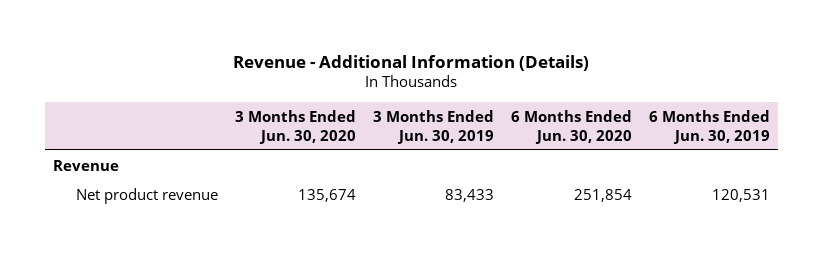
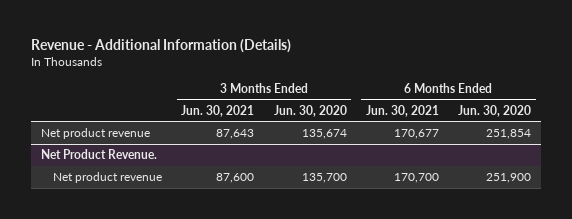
[372,110,494,144] 3 Months Ended Jun. 30, 2019 -> none
[648,110,770,144] 6 Months Ended Jun. 30, 2019 -> none
none -> [181,104,255,117] Jun. 30, 2021
none -> [365,104,439,117] Jun. 30, 2021
[53,159,120,171] Revenue -> none
none -> [40,149,157,160] Net Product Revenue.
none -> [53,172,163,184] Net product revenue

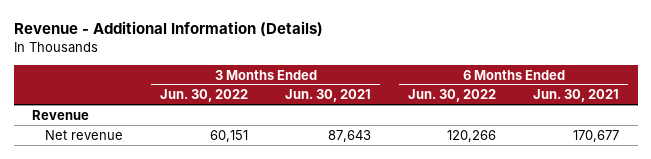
[273,104,347,117] Jun. 30, 2020 -> none
[458,104,532,117] Jun. 30, 2020 -> none
none -> [160,89,249,103] Jun. 30, 2022
none -> [408,89,497,103] Jun. 30, 2022
[40,149,157,160] Net Product Revenue. -> none
[53,172,163,184] Net product revenue -> none
none -> [32,109,90,120] Revenue
[40,128,150,140] Net product revenue -> [45,129,124,140] Net revenue

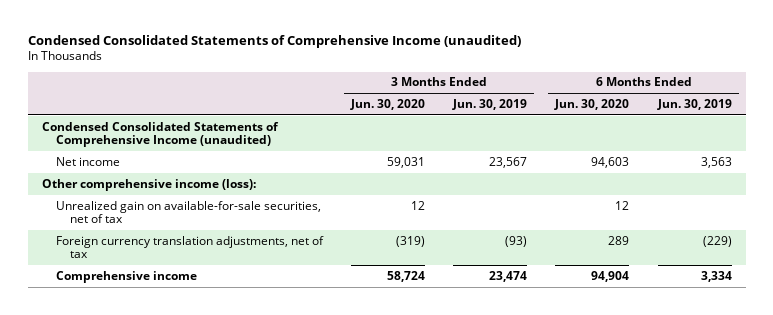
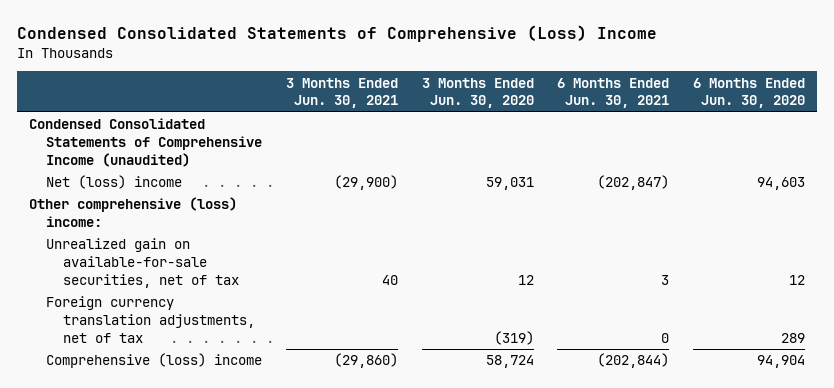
[27,35,521,49] Condensed Consolidated Statements of Comprehensive Income (unaudited) -> [17,24,658,42] Condensed Consolidated Statements of Comprehensive (Loss) Income
[452,99,528,111] Jun. 30, 2019 -> none
[656,99,732,111] Jun. 30, 2019 -> none
none -> [286,77,399,109] 3 Months Ended Jun. 30, 2021
none -> [557,77,670,109] 6 Months Ended Jun. 30, 2021
[55,156,120,166] Net income -> [46,175,183,190] Net (loss) income
[41,178,256,191] Other comprehensive income (loss): -> [29,197,238,227] Other comprehensive (loss) income:
[55,270,197,283] Comprehensive income -> [46,353,263,369] Comprehensive (loss) income

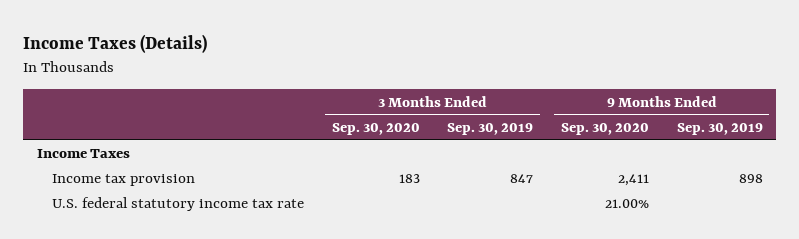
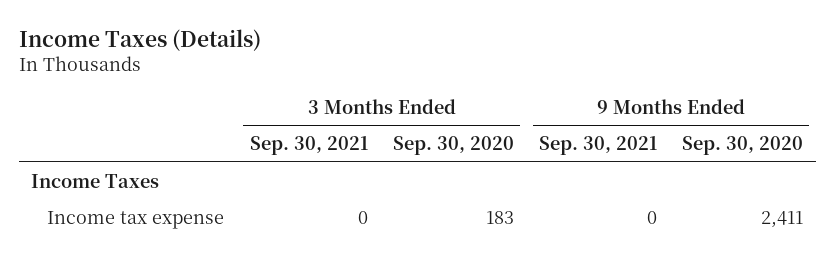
[447,122,534,135] Sep. 30, 2019 -> none
[676,122,763,135] Sep. 30, 2019 -> none
none -> [249,136,368,156] Sep. 30, 2021
none -> [538,136,657,156] Sep. 30, 2021
[52,197,305,212] U.S. federal statutory income tax rate -> none
[52,174,196,187] Income tax provision -> [47,210,225,229] Income tax expense

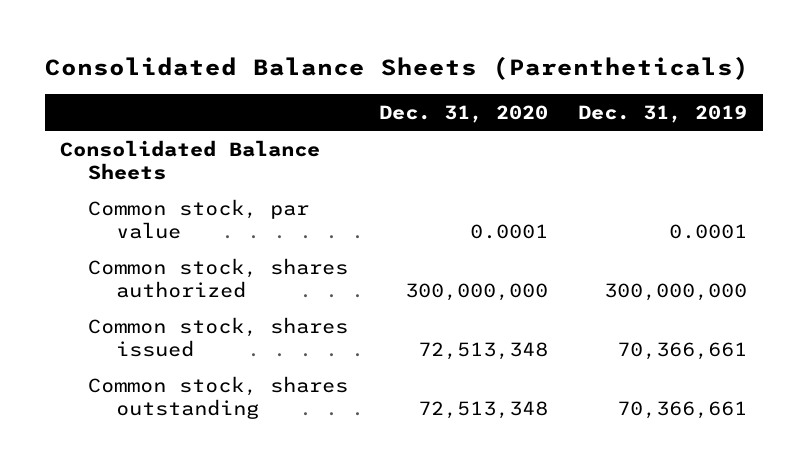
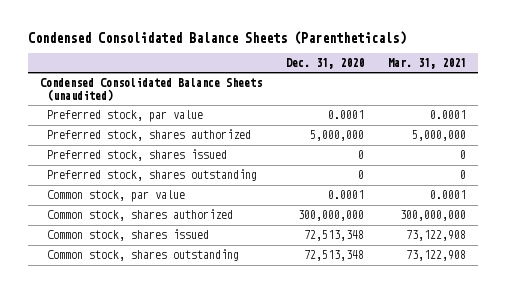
[45,55,750,80] Consolidated Balance Sheets (Parentheticals) -> [27,30,406,45] Condensed Consolidated Balance Sheets (Parentheticals)
[578,104,748,123] Dec. 31, 2019 -> none
none -> [387,58,466,70] Mar. 31, 2021
[60,139,321,180] Consolidated Balance Sheets -> [39,77,262,101] Condensed Consolidated Balance Sheets (unaudited)
none -> [46,110,203,123] Preferred stock, par value
none -> [46,129,251,142] Preferred stock, shares authorized
none -> [46,149,227,162] Preferred stock, shares issued
none -> [46,169,257,182] Preferred stock, shares outstanding

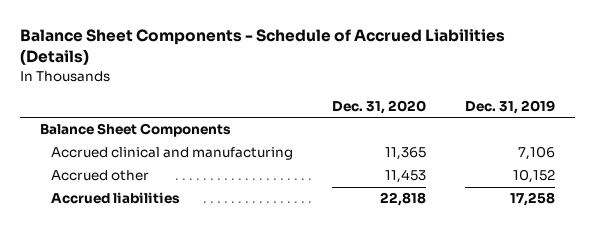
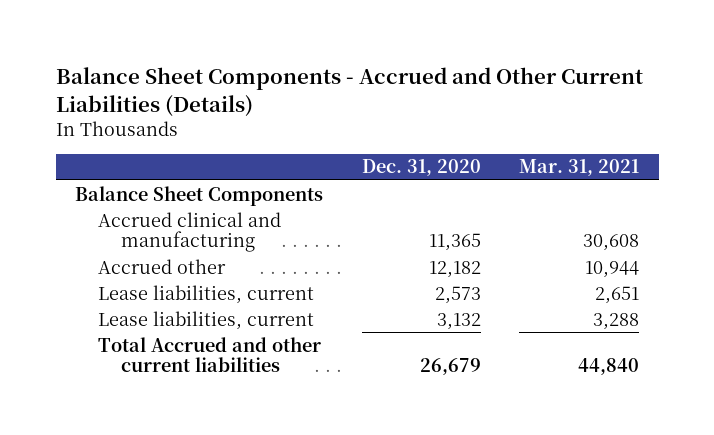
[20,29,506,66] Balance Sheet Components - Schedule of Accrued Liabilities (Details) -> [55,66,643,117] Balance Sheet Components - Accrued and Other Current Liabilities (Details)
[465,99,556,114] Dec. 31, 2019 -> none
none -> [519,159,640,177] Mar. 31, 2021
[384,169,426,184] 11,453 -> [428,260,481,278] 12,182
none -> [98,284,315,304] Lease liabilities, current
none -> [98,310,315,330] Lease liabilities, current
[50,192,180,205] Accrued liabilities -> [98,336,322,373] Total Accrued and other current liabilities
[379,192,426,207] 22,818 -> [419,358,481,376] 26,679

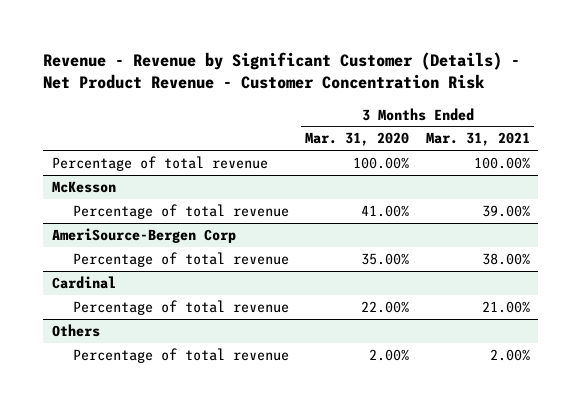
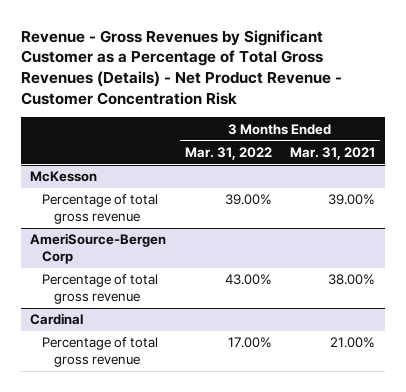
[43,51,521,90] Revenue - Revenue by Significant Customer (Details) - Net Product Revenue - Customer Concentration Risk -> [20,29,342,105] Revenue - Gross Revenues by Significant Customer as a Percentage of Total Gross Revenues (Details) - Net Product Revenue - Customer Concentration Risk
[305,132,410,147] Mar. 31, 2020 -> none
none -> [184,146,272,160] Mar. 31, 2022
[51,155,268,171] Percentage of total revenue -> none
[72,203,289,219] Percentage of total revenue -> [42,194,159,225] Percentage of total gross revenue
[72,251,289,267] Percentage of total revenue -> [42,274,159,305] Percentage of total gross revenue
[51,323,100,337] Others -> none
[72,347,289,363] Percentage of total revenue -> none
[72,299,289,315] Percentage of total revenue -> [42,337,159,368] Percentage of total gross revenue

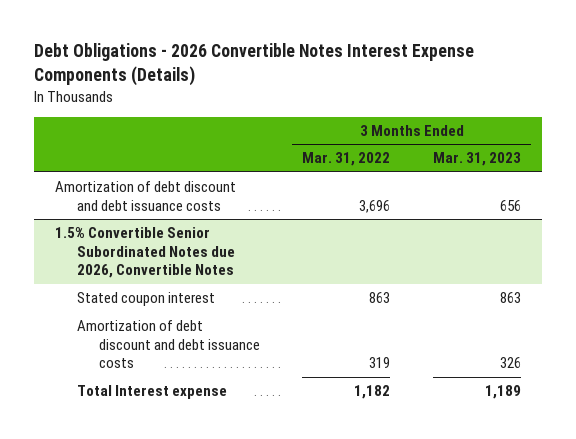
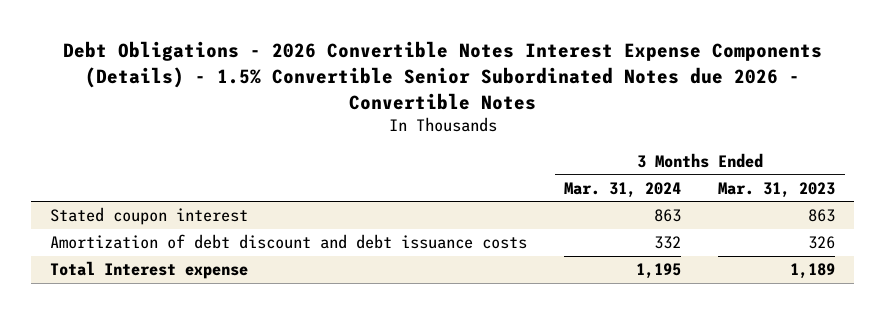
[33,43,474,87] Debt Obligations - 2026 Convertible Notes Interest Expense Components (Details) -> [62,41,822,110] Debt Obligations - 2026 Convertible Notes Interest Expense Components (Details) - 1.5% Convertible Senior Subordinated Notes due 2026 - Convertible Notes
[302,152,391,167] Mar. 31, 2022 -> none
none -> [564,181,682,198] Mar. 31, 2024
[54,181,236,211] Amortization of debt discount and debt issuance costs -> none
[54,227,235,279] 1.5% Convertible Senior Subordinated Notes due 2026, Convertible Notes -> none

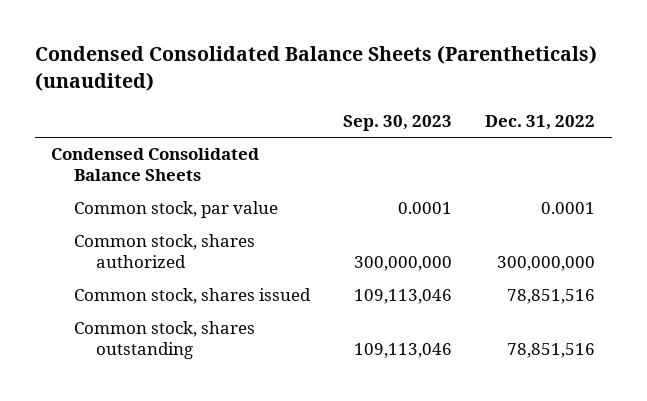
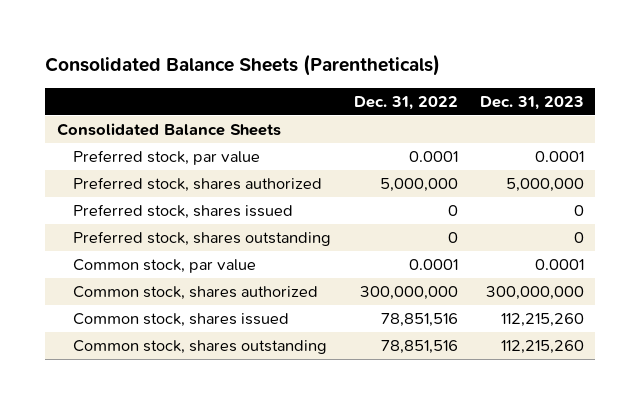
[34,45,597,91] Condensed Consolidated Balance Sheets (Parentheticals) (unaudited) -> [45,54,441,77] Consolidated Balance Sheets (Parentheticals)
[343,114,453,131] Sep. 30, 2023 -> none
none -> [480,95,585,110] Dec. 31, 2023
[51,148,260,182] Condensed Consolidated Balance Sheets -> [56,123,281,137] Consolidated Balance Sheets
none -> [73,150,261,166] Preferred stock, par value
none -> [73,177,323,193] Preferred stock, shares authorized
none -> [73,204,294,220] Preferred stock, shares issued
none -> [73,231,332,247] Preferred stock, shares outstanding

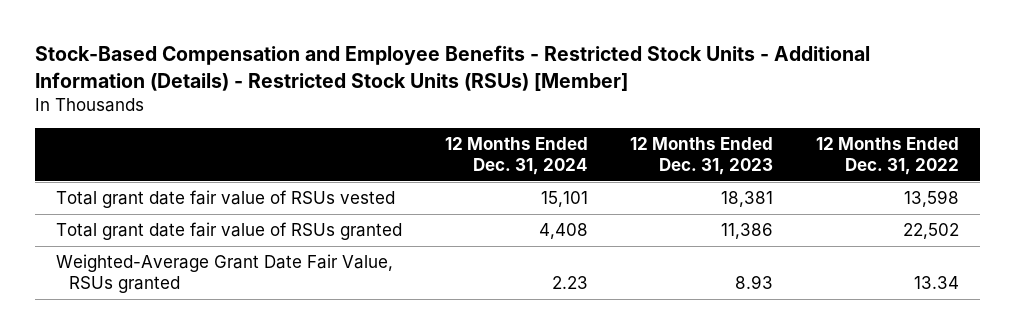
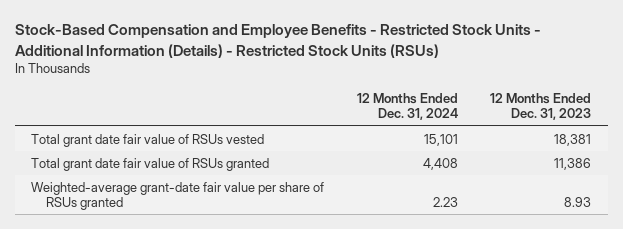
[34,45,870,91] Stock-Based Compensation and Employee Benefits - Restricted Stock Units - Additional Information (Details) - Restricted Stock Units (RSUs) [Member] -> [15,24,542,58] Stock-Based Compensation and Employee Benefits - Restricted Stock Units - Additional Information (Details) - Restricted Stock Units (RSUs)
[816,137,960,176] 12 Months Ended Dec. 31, 2022 -> none
[56,254,394,293] Weighted-Average Grant Date Fair Value, RSUs granted -> [31,181,325,211] Weighted-average grant-date fair value per share of RSUs granted

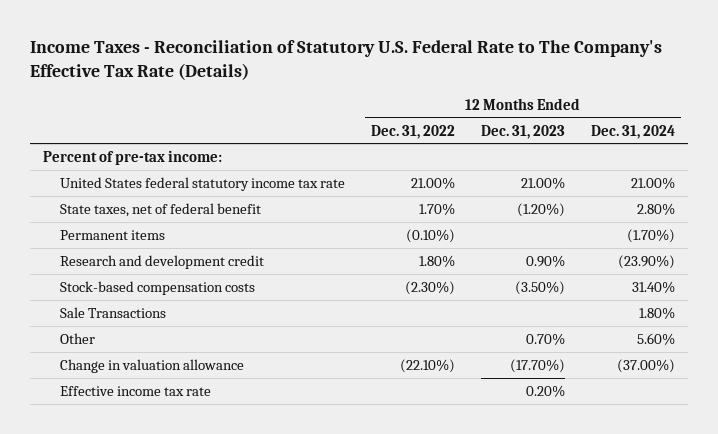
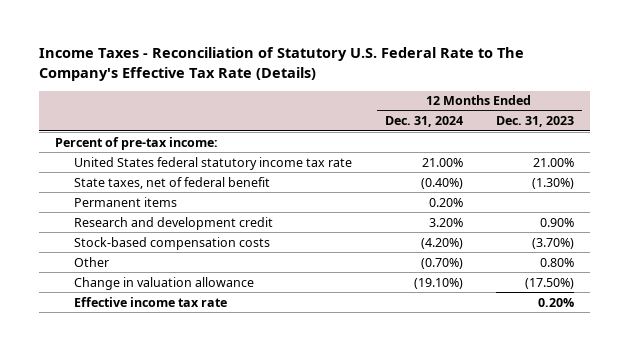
[371,124,456,139] Dec. 31, 2022 -> none
[60,307,167,319] Sale Transactions -> none
[516,203,565,218] (1.20%) -> [531,177,574,189] (1.30%)
[636,203,675,216] 2.80% -> [420,177,463,189] (0.40%)
[626,229,675,244] (1.70%) -> [428,197,463,207] 0.20%
[617,255,675,270] (23.90%) -> [428,217,463,227] 3.20%
[514,281,565,296] (3.50%) -> [531,237,574,249] (3.70%)
[631,281,675,294] 31.40% -> [420,237,463,249] (4.20%)
[525,333,565,346] 0.70% -> [539,257,574,267] 0.80%
[636,333,675,346] 5.60% -> [420,257,463,269] (0.70%)
[509,359,565,374] (17.70%) -> [524,277,574,289] (17.50%)
[616,359,675,374] (37.00%) -> [413,277,463,289] (19.10%)

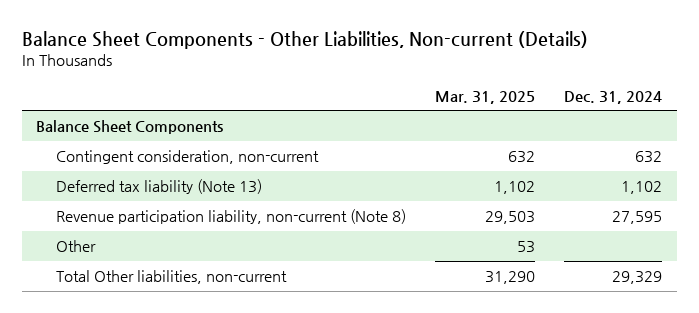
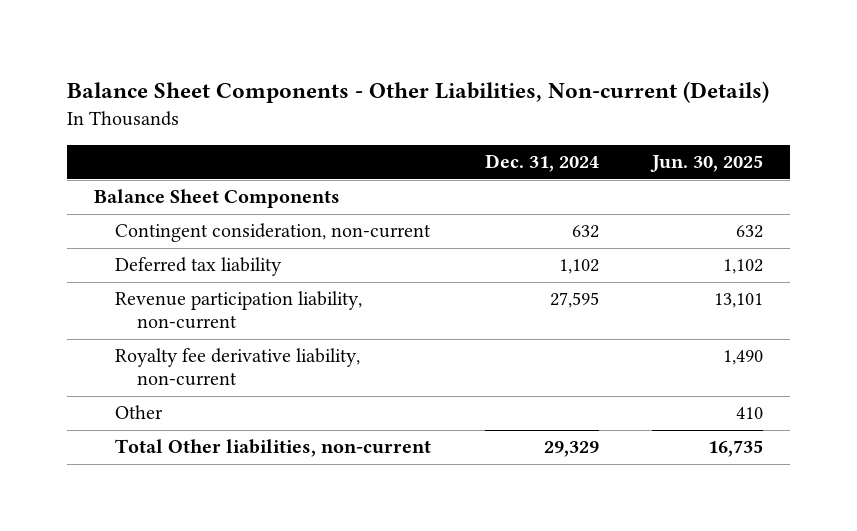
[435,90,536,104] Mar. 31, 2025 -> none
none -> [650,155,764,173] Jun. 30, 2025
[56,179,263,195] Deferred tax liability (Note 13) -> [115,257,283,277] Deferred tax liability
[56,209,407,225] Revenue participation liability, non-current (Note 8) -> [115,291,363,330] Revenue participation liability, non-current
none -> [115,348,361,387] Royalty fee derivative liability, non-current

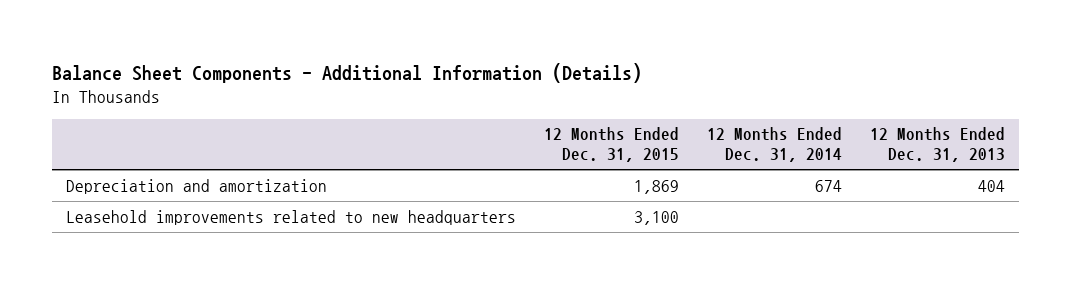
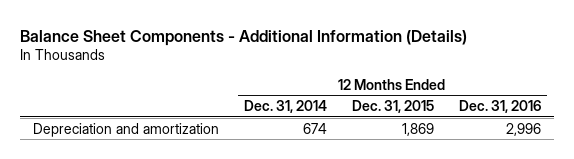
[869,127,1005,163] 12 Months Ended Dec. 31, 2013 -> none
none -> [458,100,541,114] Dec. 31, 2016
[66,209,517,225] Leasehold improvements related to new headquarters -> none

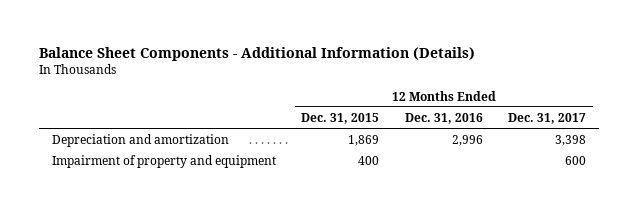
[243,100,327,114] Dec. 31, 2014 -> none
none -> [508,112,587,124] Dec. 31, 2017
none -> [51,154,276,168] Impairment of property and equipment

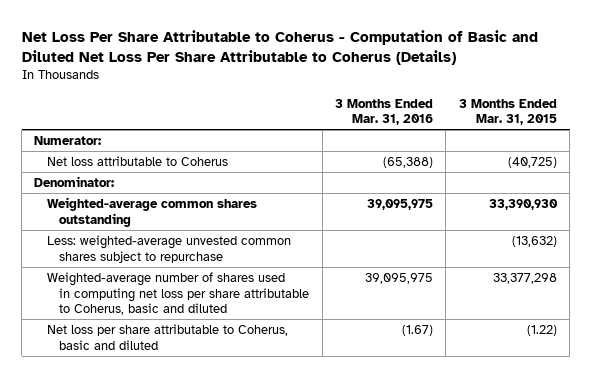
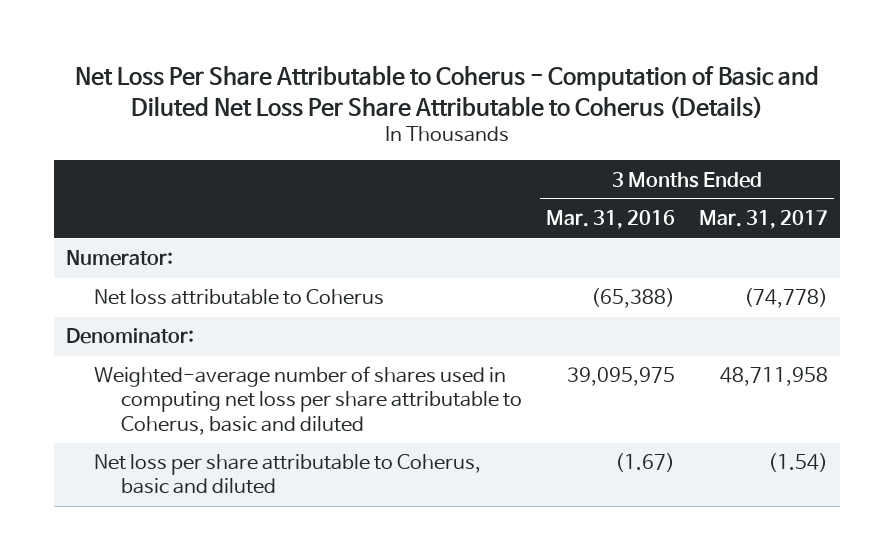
[458,98,557,126] 3 Months Ended Mar. 31, 2015 -> none
none -> [699,210,829,230] Mar. 31, 2017
[46,197,257,227] Weighted-average common shares outstanding -> none
[46,235,291,263] Less: weighted-average unvested common shares subject to repurchase -> none

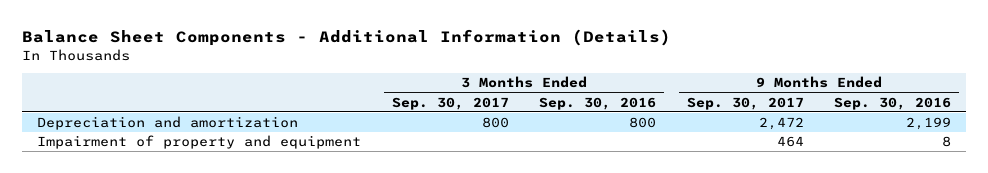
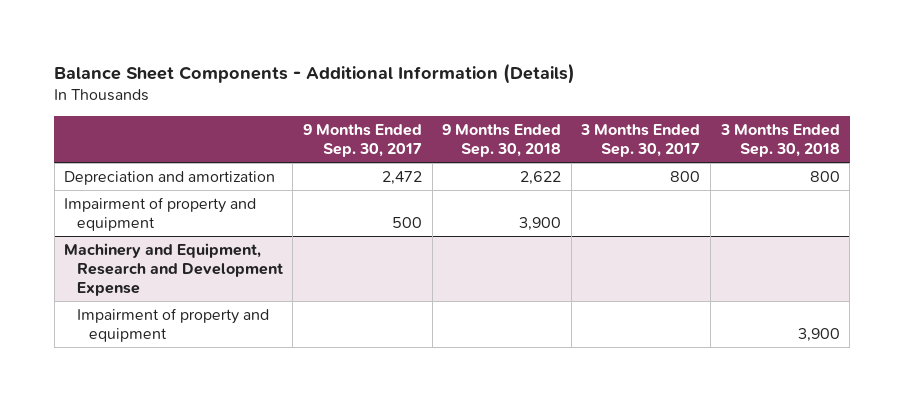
[539,96,657,110] Sep. 30, 2016 -> none
[834,96,952,110] Sep. 30, 2016 -> none
none -> [442,123,562,157] 9 Months Ended Sep. 30, 2018
none -> [719,123,840,157] 3 Months Ended Sep. 30, 2018
[776,136,804,148] 464 -> [391,216,422,228] 500
none -> [64,242,283,296] Machinery and Equipment, Research and Development Expense
none -> [76,307,269,342] Impairment of property and equipment

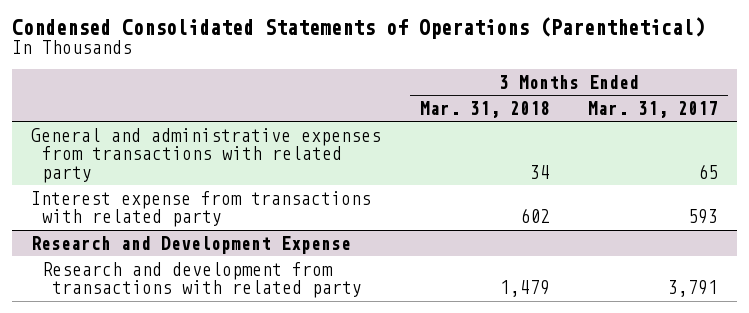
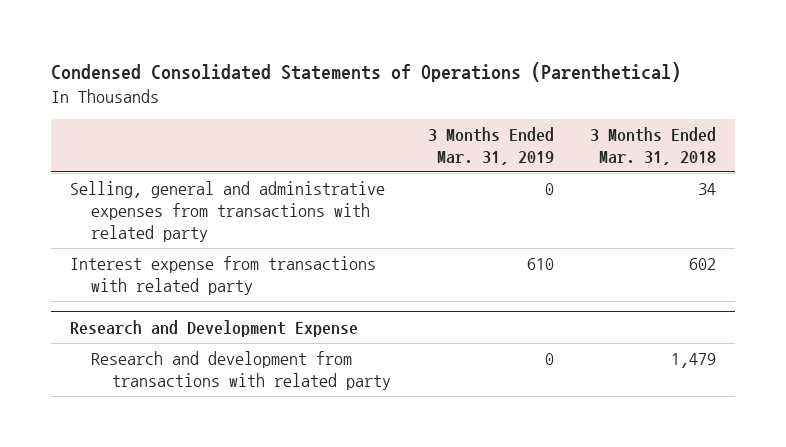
[587,100,718,118] Mar. 31, 2017 -> none
none -> [427,126,554,165] 3 Months Ended Mar. 31, 2019
[31,127,382,183] General and administrative expenses from transactions with related party -> [69,181,385,242] Selling, general and administrative expenses from transactions with related party

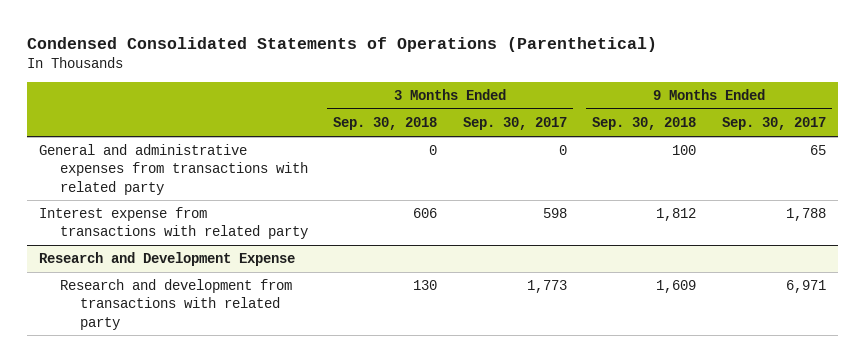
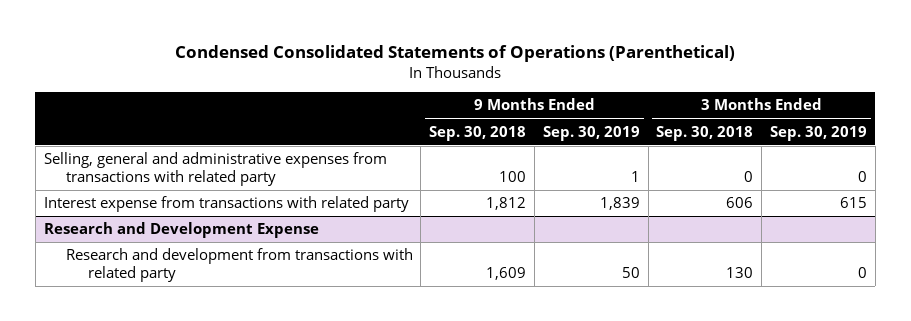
[462,117,567,131] Sep. 30, 2017 -> none
[721,117,826,131] Sep. 30, 2017 -> none
none -> [542,125,640,141] Sep. 30, 2019
none -> [769,125,867,141] Sep. 30, 2019
[39,144,308,195] General and administrative expenses from transactions with related party -> [43,152,387,187] Selling, general and administrative expenses from transactions with related party

